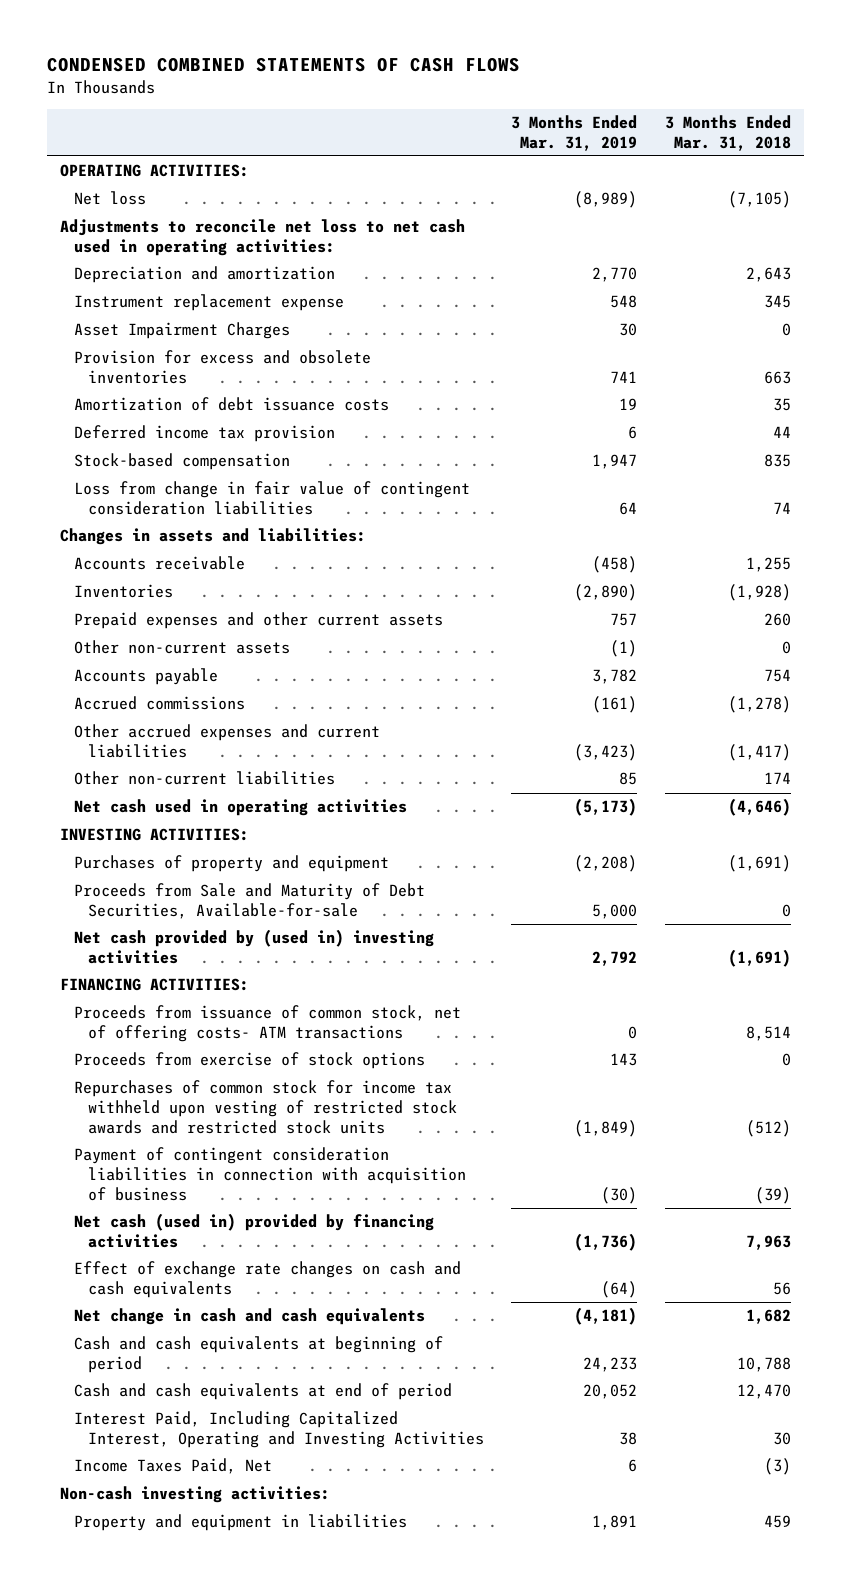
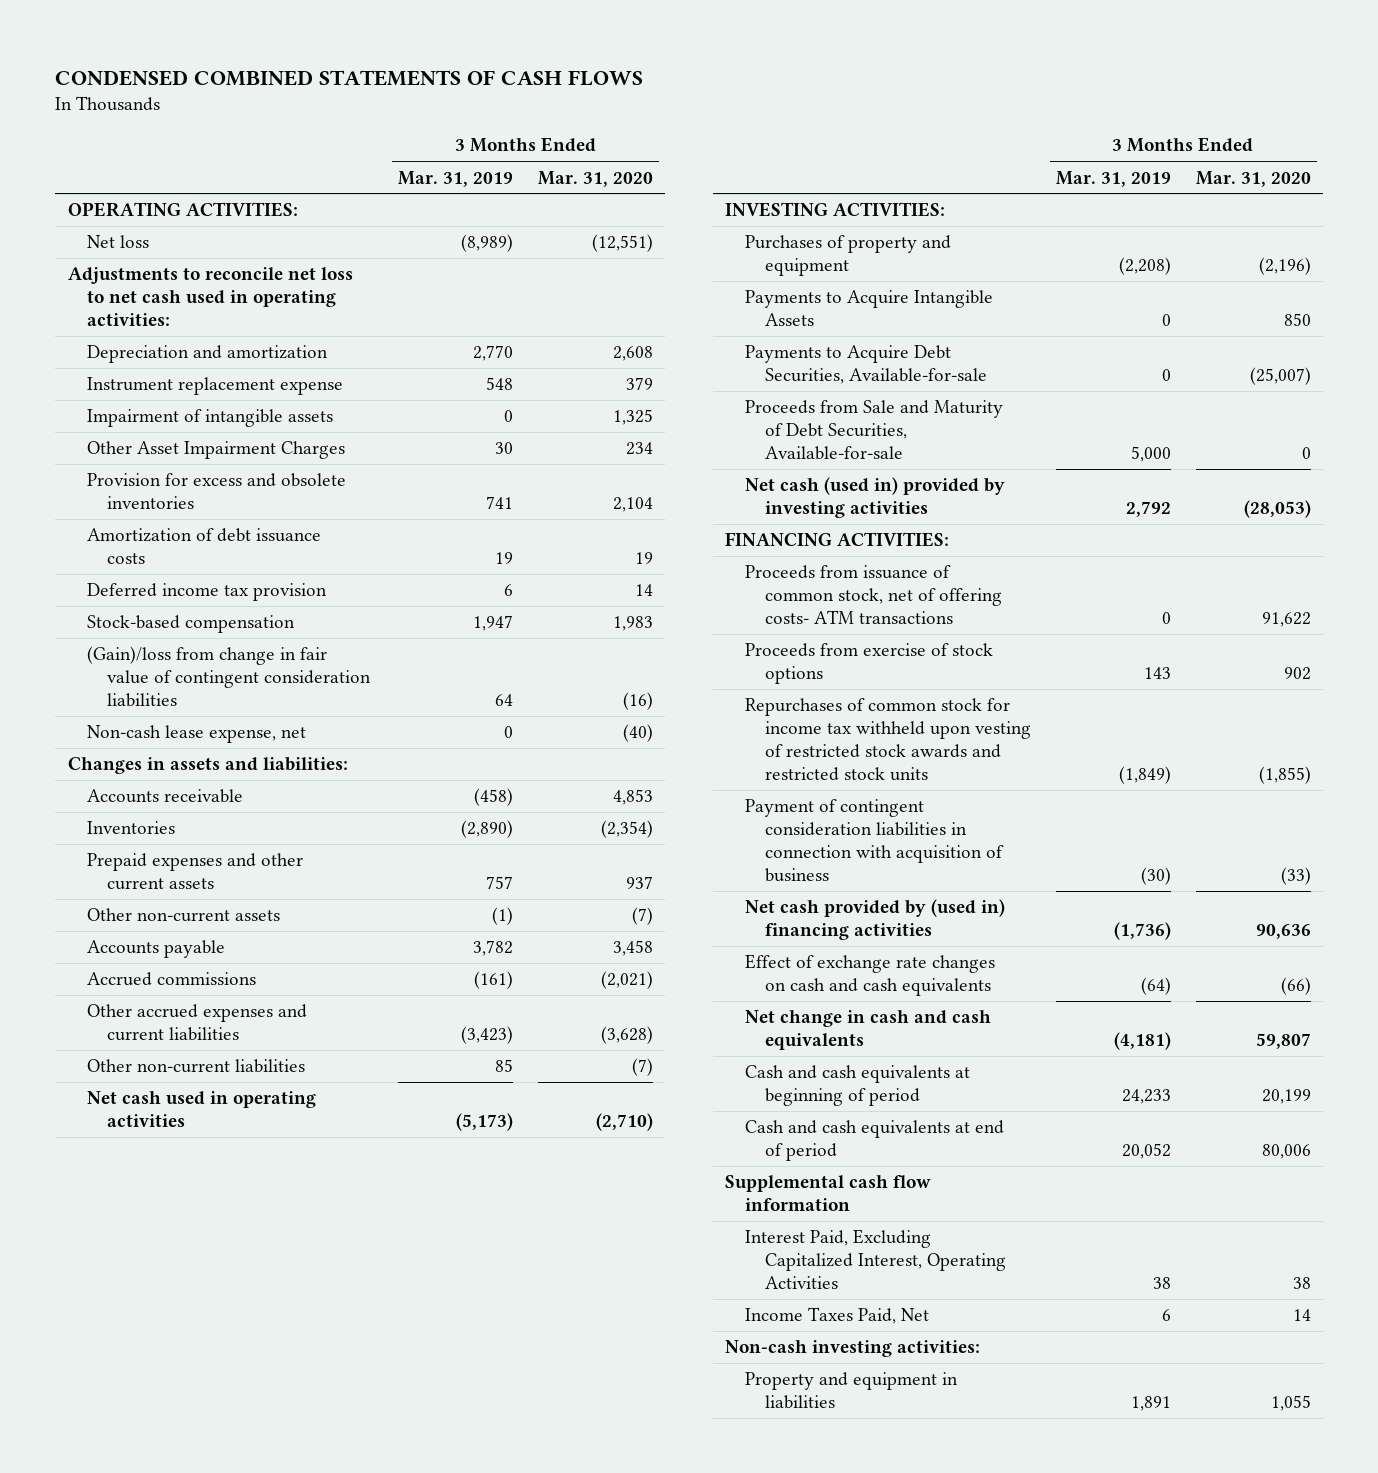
[664,114,791,151] 3 Months Ended Mar. 31, 2018 -> none
none -> [538,170,654,187] Mar. 31, 2020
none -> [87,409,334,428] Impairment of intangible assets
[74,322,291,340] Asset Impairment Charges -> [87,441,346,460] Other Asset Impairment Charges
[74,481,471,516] Loss from change in fair value of contingent consideration liabilities -> [87,646,372,708] (Gain)/loss from change in fair value of contingent consideration liabilities
none -> [87,725,307,744] Non-cash lease expense, net
none -> [745,290,994,327] Payments to Acquire Intangible Assets
none -> [745,345,988,385] Payments to Acquire Debt Securities, Available-for-sale
[74,929,435,965] Net cash provided by (used in) investing activities -> [745,477,1006,519] Net cash (used in) provided by investing activities
[74,1213,435,1249] Net cash (used in) provided by financing activities -> [745,899,1006,941] Net cash provided by (used in) financing activities
none -> [725,1175,932,1212] Supplemental cash flow information
[74,1411,484,1449] Interest Paid, Including Capitalized Interest, Operating and Investing Activities -> [745,1229,1007,1290] Interest Paid, Excluding Capitalized Interest, Operating Activities

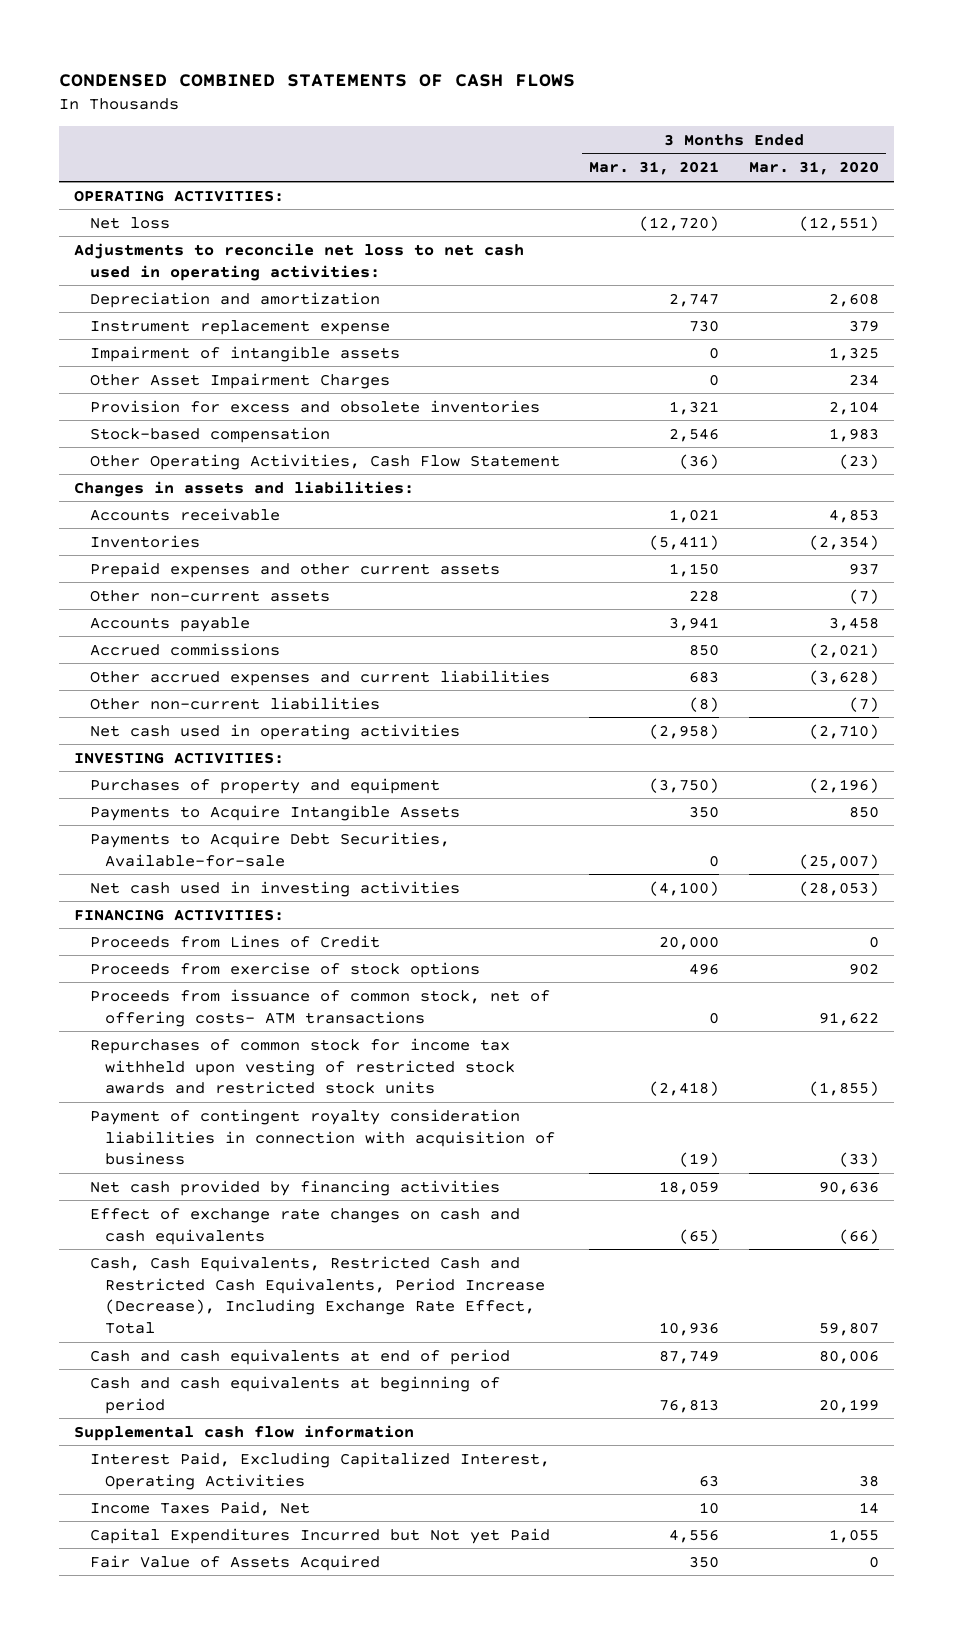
[398,170,514,187] Mar. 31, 2019 -> none
none -> [589,161,720,176] Mar. 31, 2021
[87,528,322,565] Amortization of debt issuance costs -> none
[87,583,328,602] Deferred income tax provision -> none
[87,646,372,708] (Gain)/loss from change in fair value of contingent consideration liabilities -> none
[87,725,307,744] Non-cash lease expense, net -> none
none -> [89,453,560,470] Other Operating Activities, Cash Flow Statement
[745,400,1004,461] Proceeds from Sale and Maturity of Debt Securities, Available-for-sale -> none
[745,477,1006,519] Net cash (used in) provided by investing activities -> [89,880,460,897] Net cash used in investing activities
none -> [89,934,380,948] Proceeds from Lines of Credit
[745,565,1003,625] Proceeds from issuance of common stock, net of offering costs- ATM transactions -> [89,988,550,1027] Proceeds from issuance of common stock, net of offering costs- ATM transactions
[745,799,1005,882] Payment of contingent consideration liabilities in connection with acquisition of business -> [89,1108,556,1166] Payment of contingent royalty consideration liabilities in connection with acquisition of business
[745,899,1006,941] Net cash provided by (used in) financing activities -> [89,1179,500,1196] Net cash provided by financing activities
[745,1010,992,1051] Net change in cash and cash equivalents -> [89,1255,546,1335] Cash, Cash Equivalents, Restricted Cash and Restricted Cash Equivalents, Period Increase (Decrease), Including Exchange Rate Effect, Total
[745,1065,971,1107] Cash and cash equivalents at beginning of period -> [89,1375,500,1414] Cash and cash equivalents at beginning of period
[725,1340,981,1358] Non-cash investing activities: -> none
[745,1372,959,1410] Property and equipment in liabilities -> [89,1527,550,1544] Capital Expenditures Incurred but Not yet Paid
none -> [89,1554,380,1571] Fair Value of Assets Acquired

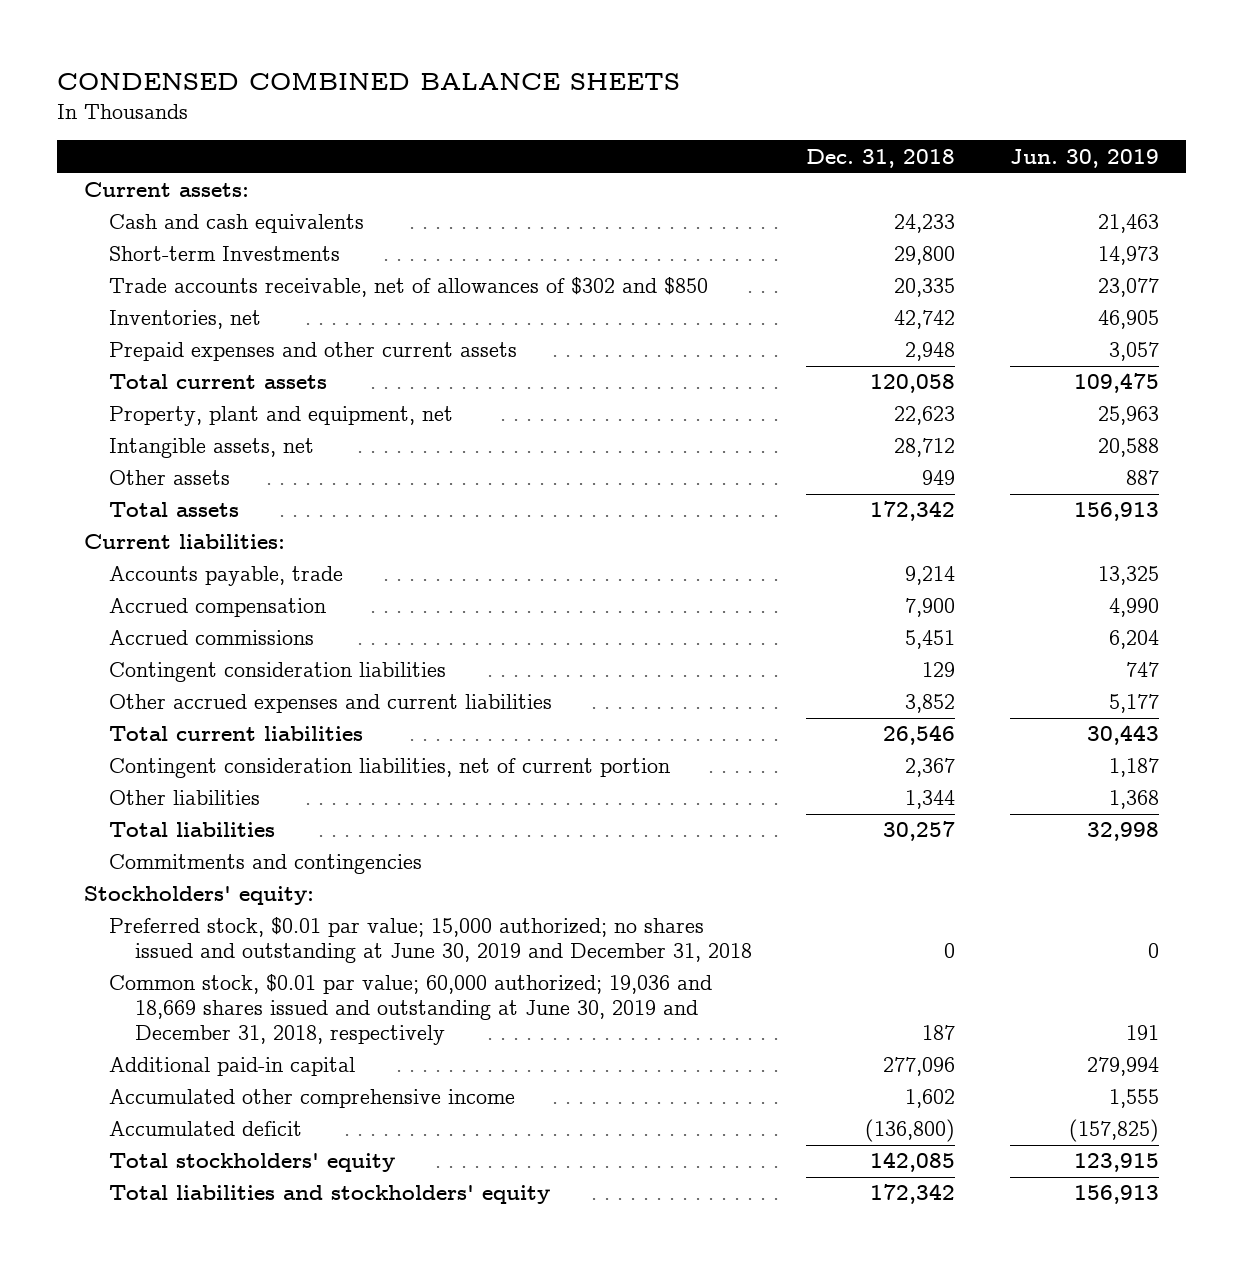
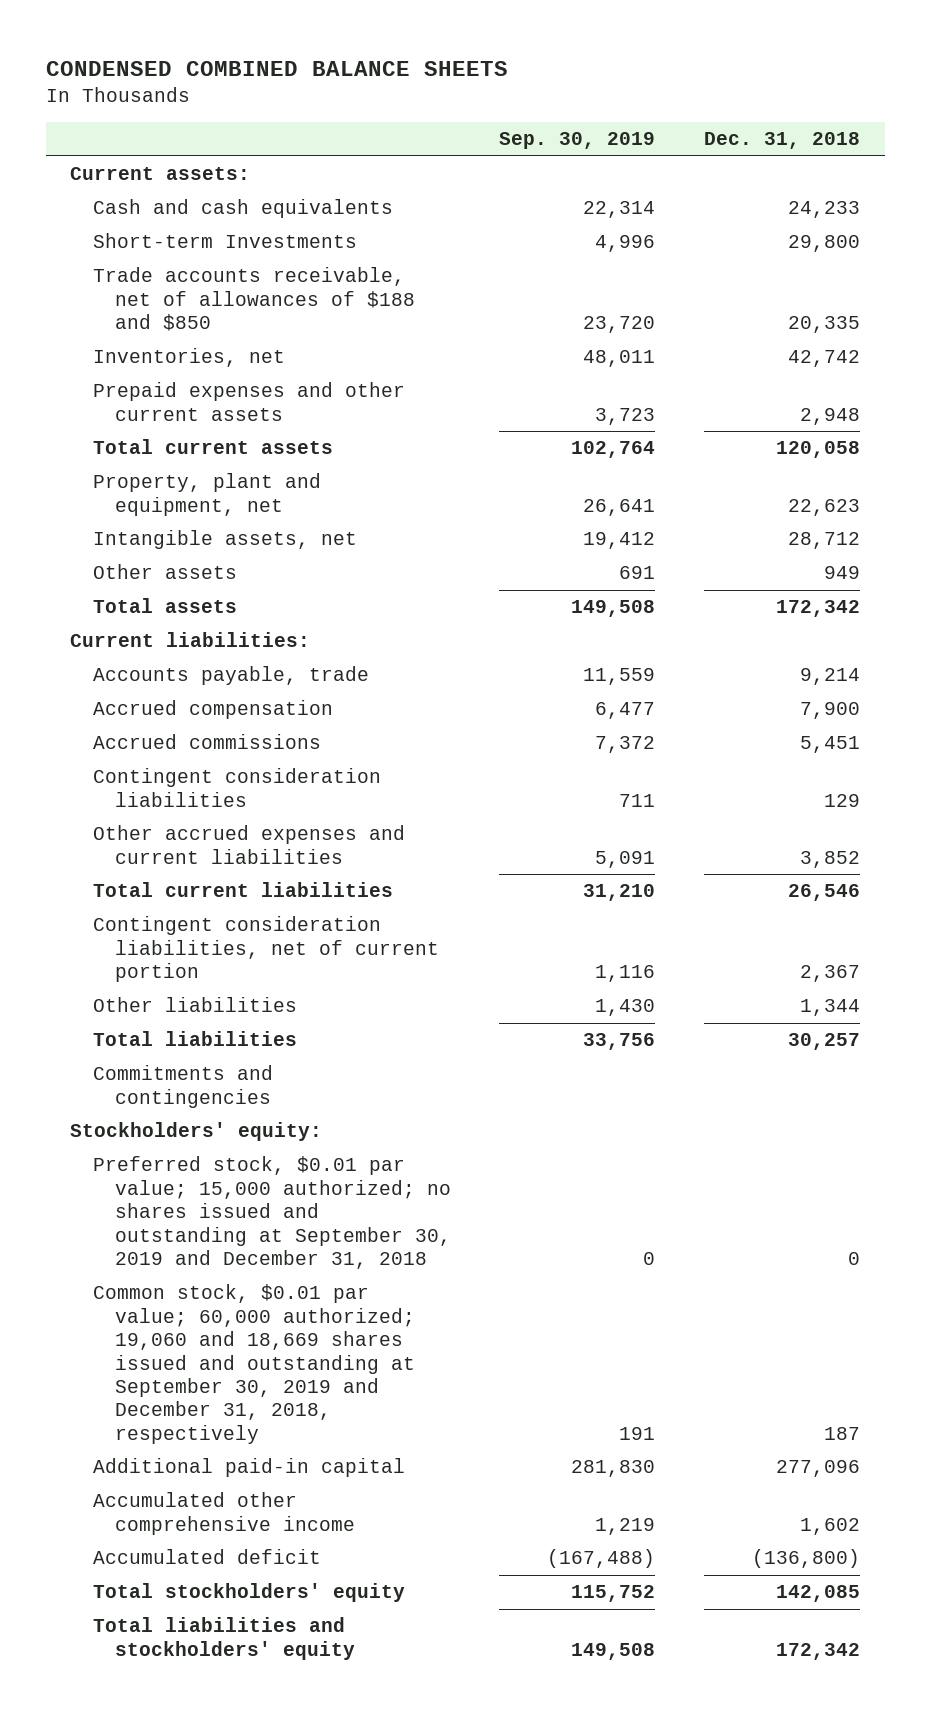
[1009,148,1159,168] Jun. 30, 2019 -> none
none -> [499,131,656,149] Sep. 30, 2019
[109,277,709,298] Trade accounts receivable, net of allowances of $302 and $850 -> [92,267,415,332] Trade accounts receivable, net of allowances of $188 and $850
[109,917,752,964] Preferred stock, $0.01 par value; 15,000 authorized; no shares issued and outstanding at June 30, 2019 and December 31, 2018 -> [92,1156,451,1269] Preferred stock, $0.01 par value; 15,000 authorized; no shares issued and outstanding at September 30, 2019 and December 31, 2018
[109,974,713,1046] Common stock, $0.01 par value; 60,000 authorized; 19,036 and 18,669 shares issued and outstanding at June 30, 2019 and December 31, 2018, respectively -> [92,1284,415,1444] Common stock, $0.01 par value; 60,000 authorized; 19,060 and 18,669 shares issued and outstanding at September 30, 2019 and December 31, 2018, respectively

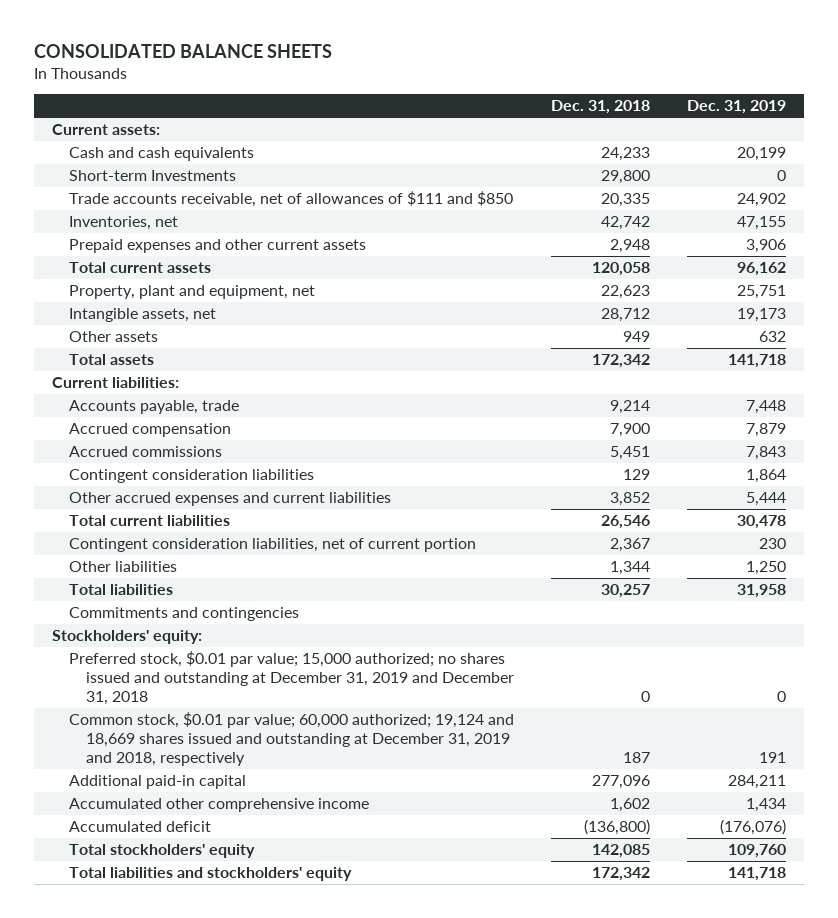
[45,61,508,77] CONDENSED COMBINED BALANCE SHEETS -> [34,44,333,59] CONSOLIDATED BALANCE SHEETS
[499,131,656,149] Sep. 30, 2019 -> none
none -> [686,100,786,115] Dec. 31, 2019
[92,267,415,332] Trade accounts receivable, net of allowances of $188 and $850 -> [69,191,514,208] Trade accounts receivable, net of allowances of $111 and $850
[92,1156,451,1269] Preferred stock, $0.01 par value; 15,000 authorized; no shares issued and outstanding at September 30, 2019 and December 31, 2018 -> [69,651,514,706] Preferred stock, $0.01 par value; 15,000 authorized; no shares issued and outstanding at December 31, 2019 and December 31, 2018
[92,1284,415,1444] Common stock, $0.01 par value; 60,000 authorized; 19,060 and 18,669 shares issued and outstanding at September 30, 2019 and December 31, 2018, respectively -> [69,712,515,767] Common stock, $0.01 par value; 60,000 authorized; 19,124 and 18,669 shares issued and outstanding at December 31, 2019 and 2018, respectively

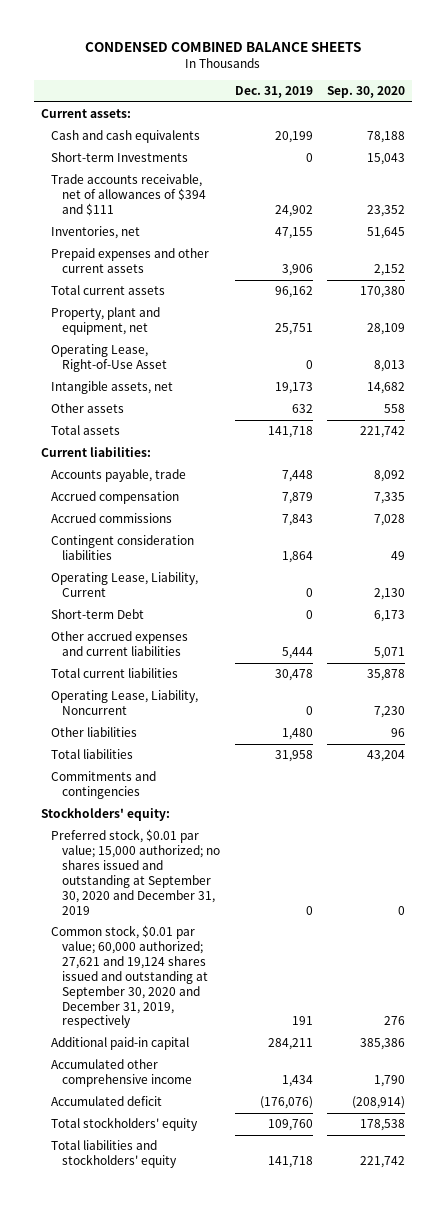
[34,44,333,59] CONSOLIDATED BALANCE SHEETS -> [84,41,361,52] CONDENSED COMBINED BALANCE SHEETS
[550,100,650,115] Dec. 31, 2018 -> none
none -> [326,86,405,99] Sep. 30, 2020
[69,191,514,208] Trade accounts receivable, net of allowances of $111 and $850 -> [51,174,207,217] Trade accounts receivable, net of allowances of $394 and $111
none -> [51,344,168,373] Operating Lease, Right-of-Use Asset
none -> [51,572,199,598] Operating Lease, Liability, Current
none -> [51,609,145,620] Short-term Debt
[69,538,477,553] Contingent consideration liabilities, net of current portion -> none
none -> [51,690,199,716] Operating Lease, Liability, Noncurrent
[745,561,786,576] 1,250 -> [281,728,313,741] 1,480
[69,651,514,706] Preferred stock, $0.01 par value; 15,000 authorized; no shares issued and outstanding at December 31, 2019 and December 31, 2018 -> [51,829,221,915] Preferred stock, $0.01 par value; 15,000 authorized; no shares issued and outstanding at September 30, 2020 and December 31, 2019
[69,712,515,767] Common stock, $0.01 par value; 60,000 authorized; 19,124 and 18,669 shares issued and outstanding at December 31, 2019 and 2018, respectively -> [51,925,209,1029] Common stock, $0.01 par value; 60,000 authorized; 27,621 and 19,124 shares issued and outstanding at September 30, 2020 and December 31, 2019, respectively

